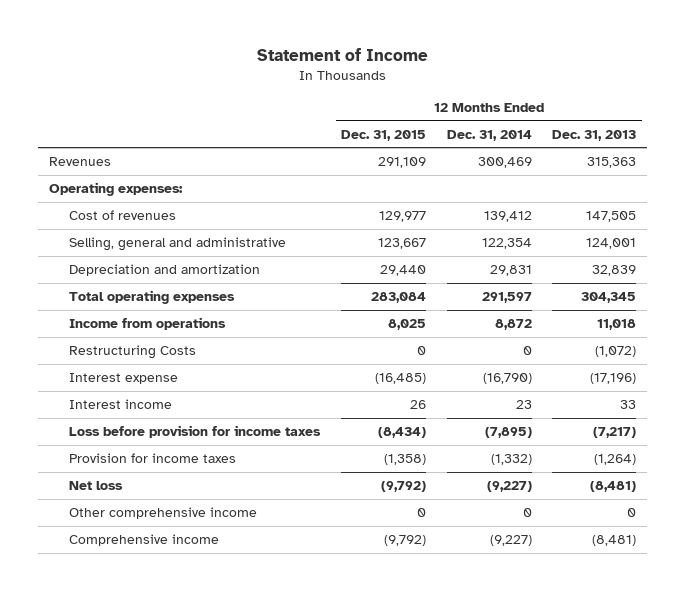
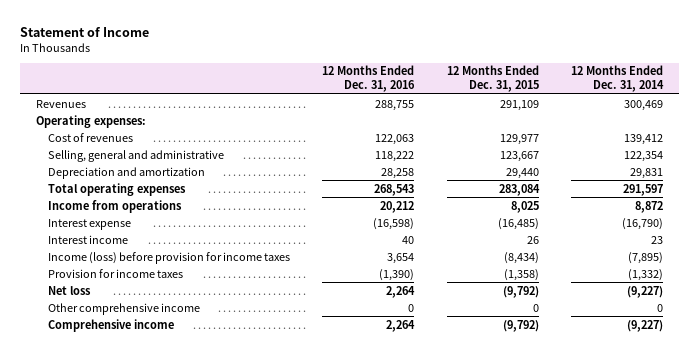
[552,129,637,141] Dec. 31, 2013 -> none
none -> [322,65,416,93] 12 Months Ended Dec. 31, 2016
[69,345,197,360] Restructuring Costs -> none
[69,425,322,439] Loss before provision for income taxes -> [47,251,290,264] Income (loss) before provision for income taxes

